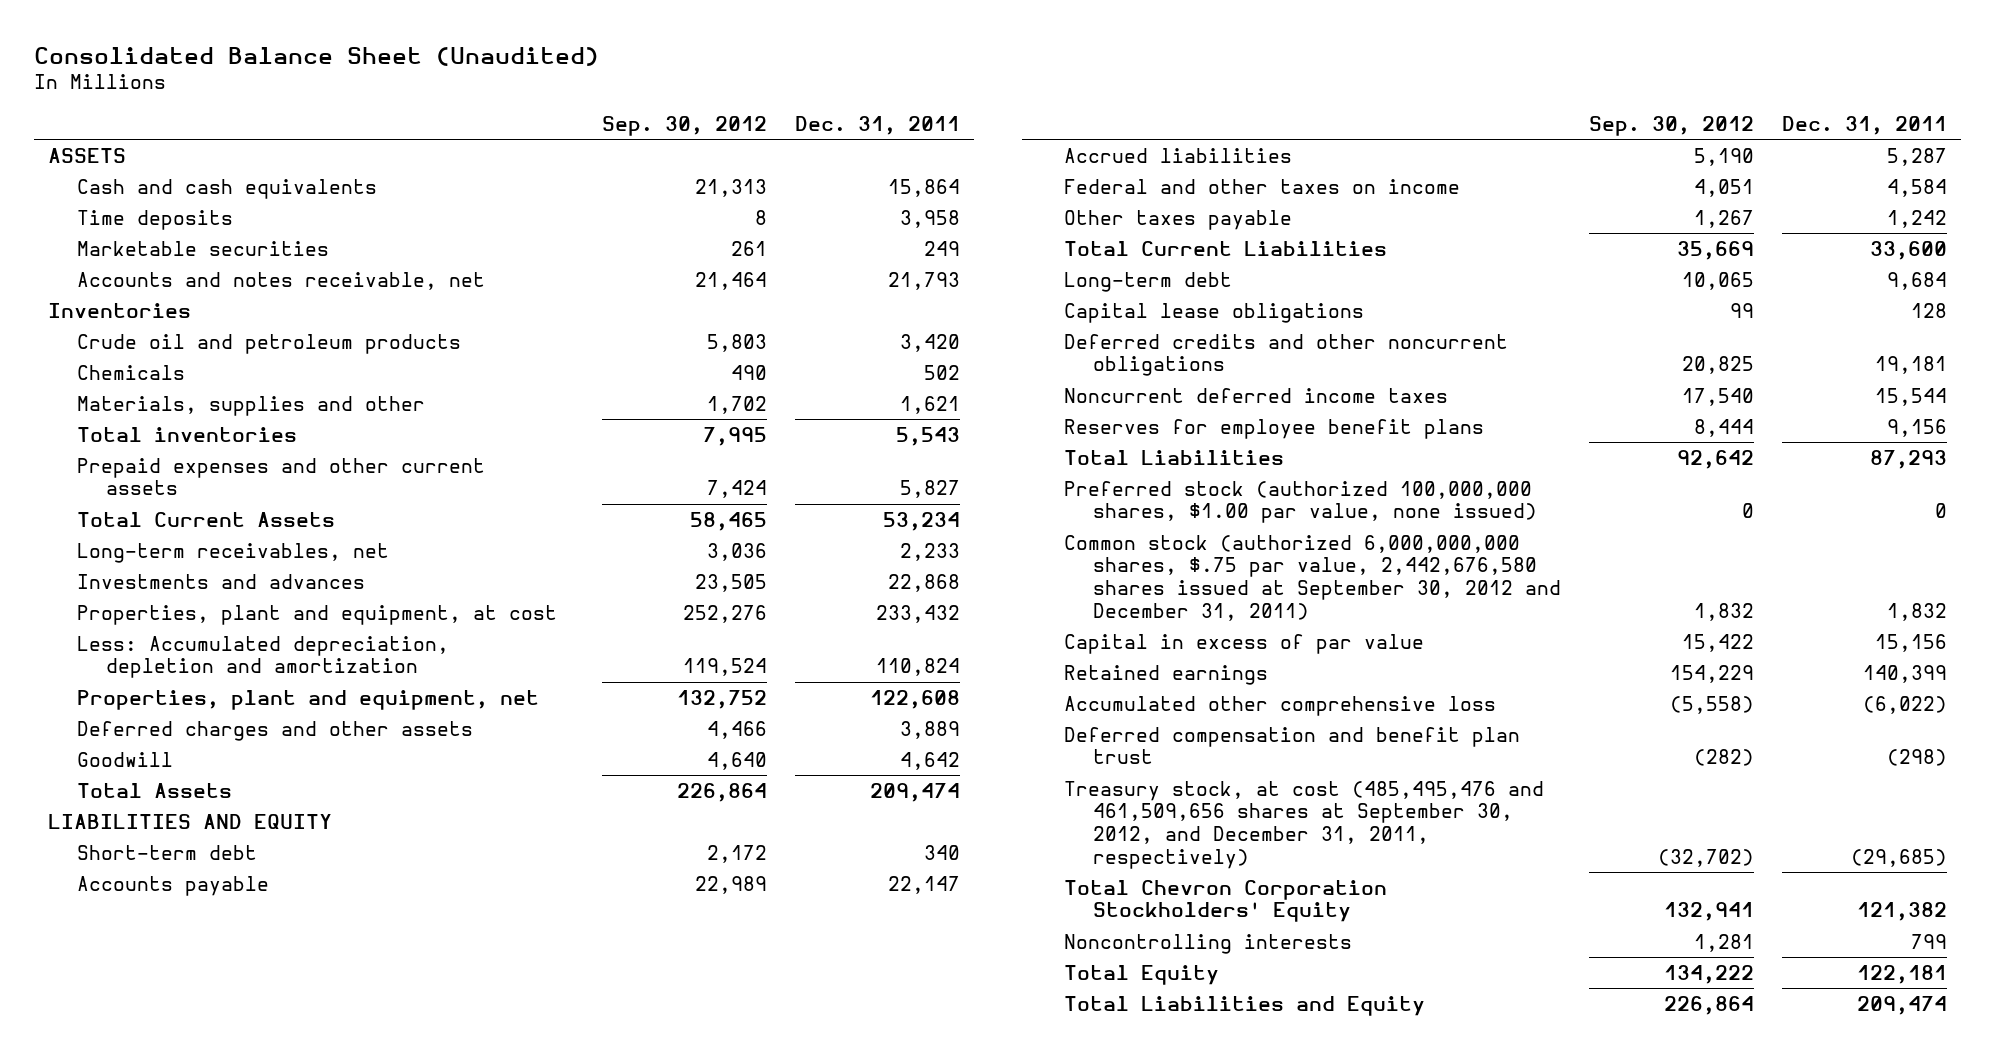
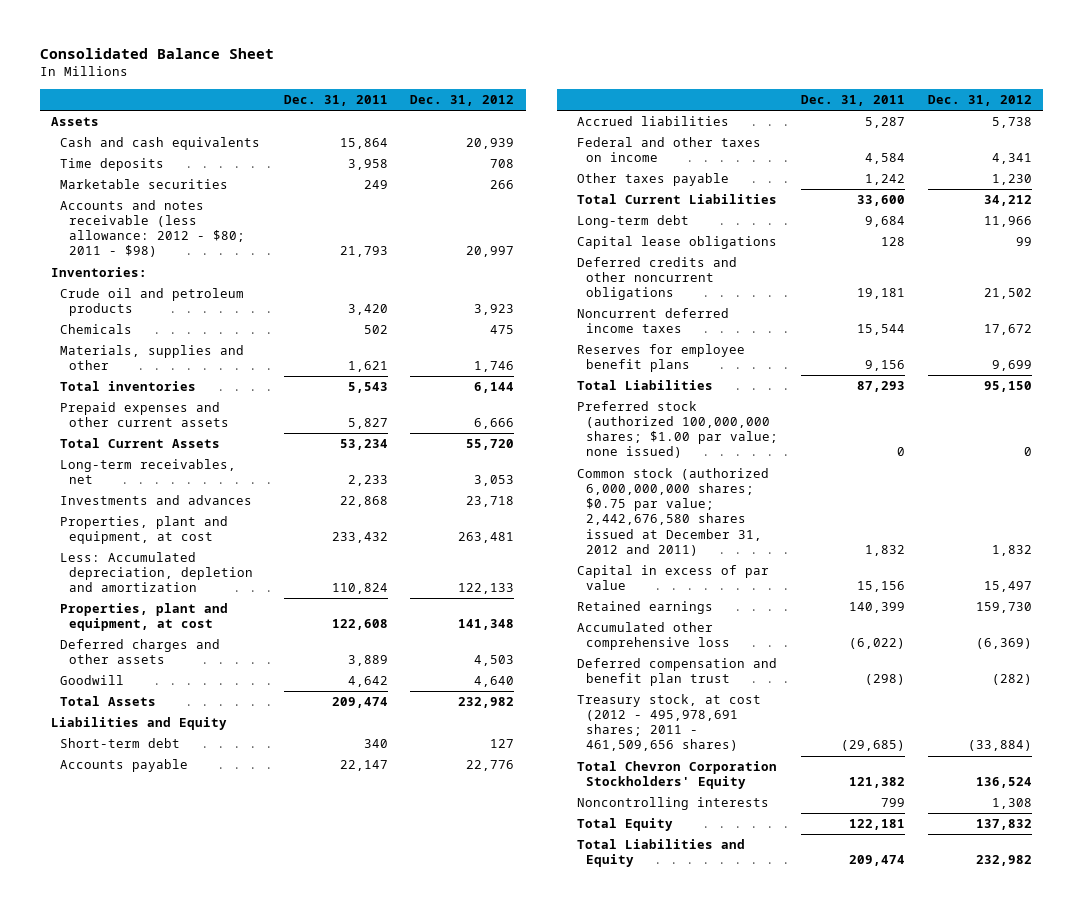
[34,46,600,66] Consolidated Balance Sheet (Unaudited) -> [39,48,274,60] Consolidated Balance Sheet
[601,116,767,137] Sep. 30, 2012 -> none
none -> [410,95,515,107] Dec. 31, 2012
[48,147,127,163] ASSETS -> [51,117,100,127] Assets
[76,271,485,290] Accounts and notes receivable, net -> [60,200,246,258] Accounts and notes receivable (less allowance: 2012 - $80; 2011 - $98)
[48,302,192,318] Inventories -> [51,267,148,278] Inventories:
[76,689,539,710] Properties, plant and equipment, net -> [60,603,229,632] Properties, plant and equipment, at cost
[48,813,333,829] LIABILITIES AND EQUITY -> [51,717,228,731] Liabilities and Equity
[1064,480,1537,524] Preferred stock (authorized 100,000,000 shares, $1.00 par value, none issued) -> [577,401,779,459] Preferred stock (authorized 100,000,000 shares; $1.00 par value; none issued)
[1064,534,1561,622] Common stock (authorized 6,000,000,000 shares, $.75 par value, 2,442,676,580 shares issued at September 30, 2012 and December 31, 2011) -> [577,468,770,556] Common stock (authorized 6,000,000,000 shares; $0.75 par value; 2,442,676,580 shares issued at December 31, 2012 and 2011)
[1064,780,1545,870] Treasury stock, at cost (485,495,476 and 461,509,656 shares at September 30, 2012, and December 31, 2011, respectively) -> [577,694,762,752] Treasury stock, at cost (2012 - 495,978,691 shares; 2011 - 461,509,656 shares)

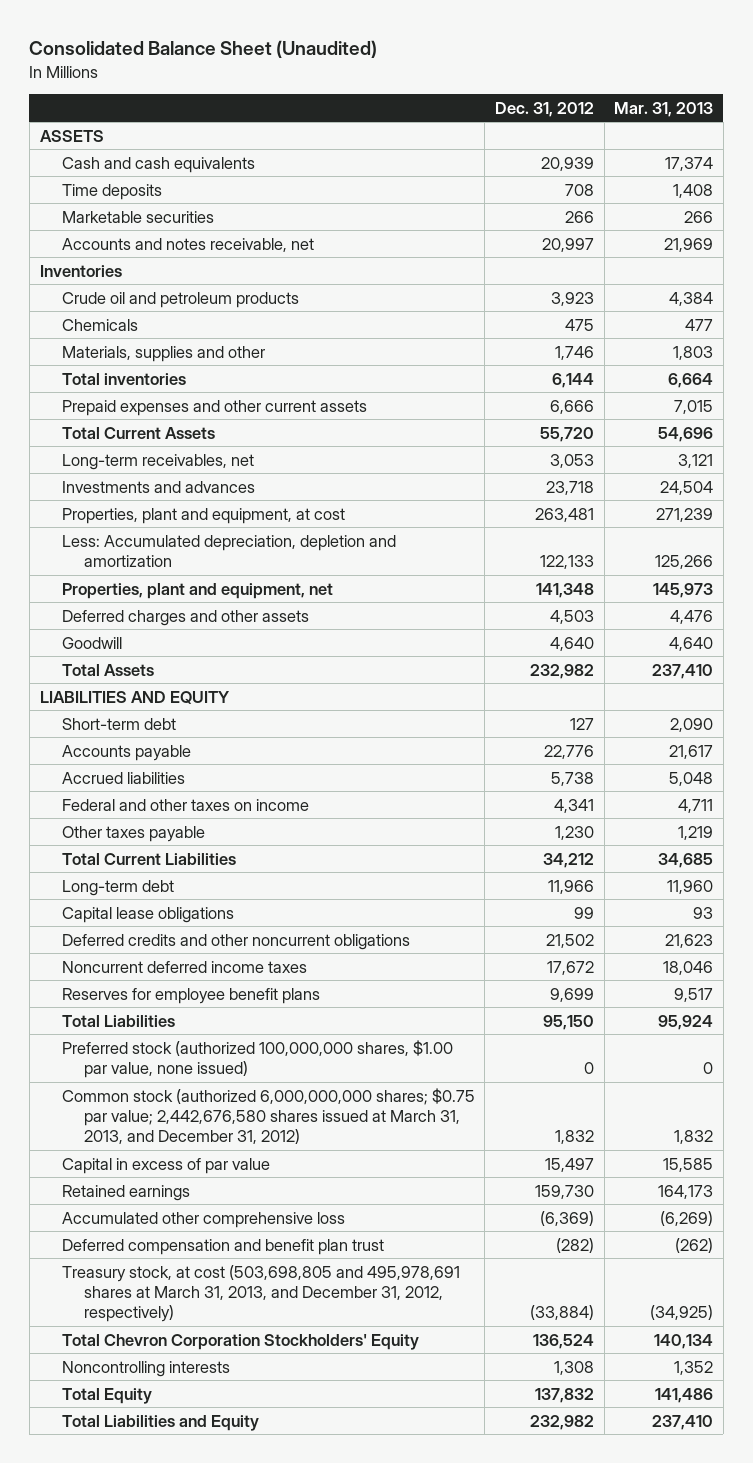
[39,48,274,60] Consolidated Balance Sheet -> [29,40,378,59] Consolidated Balance Sheet (Unaudited)
[283,95,388,107] Dec. 31, 2011 -> none
none -> [614,101,714,117] Mar. 31, 2013
[51,117,100,127] Assets -> [39,129,104,142] ASSETS
[60,200,246,258] Accounts and notes receivable (less allowance: 2012 - $80; 2011 - $98) -> [61,237,314,252] Accounts and notes receivable, net
[51,267,148,278] Inventories: -> [39,264,122,277] Inventories
[60,603,229,632] Properties, plant and equipment, at cost -> [61,582,333,599] Properties, plant and equipment, net
[51,717,228,731] Liabilities and Equity -> [39,690,230,704] LIABILITIES AND EQUITY
[577,401,779,459] Preferred stock (authorized 100,000,000 shares; $1.00 par value; none issued) -> [61,1039,453,1078] Preferred stock (authorized 100,000,000 shares, $1.00 par value, none issued)
[577,468,770,556] Common stock (authorized 6,000,000,000 shares; $0.75 par value; 2,442,676,580 shares issued at December 31, 2012 and 2011) -> [61,1087,475,1145] Common stock (authorized 6,000,000,000 shares; $0.75 par value; 2,442,676,580 shares issued at March 31, 2013, and December 31, 2012)
[577,694,762,752] Treasury stock, at cost (2012 - 495,978,691 shares; 2011 - 461,509,656 shares) -> [61,1264,460,1323] Treasury stock, at cost (503,698,805 and 495,978,691 shares at March 31, 2013, and December 31, 2012, respectively)

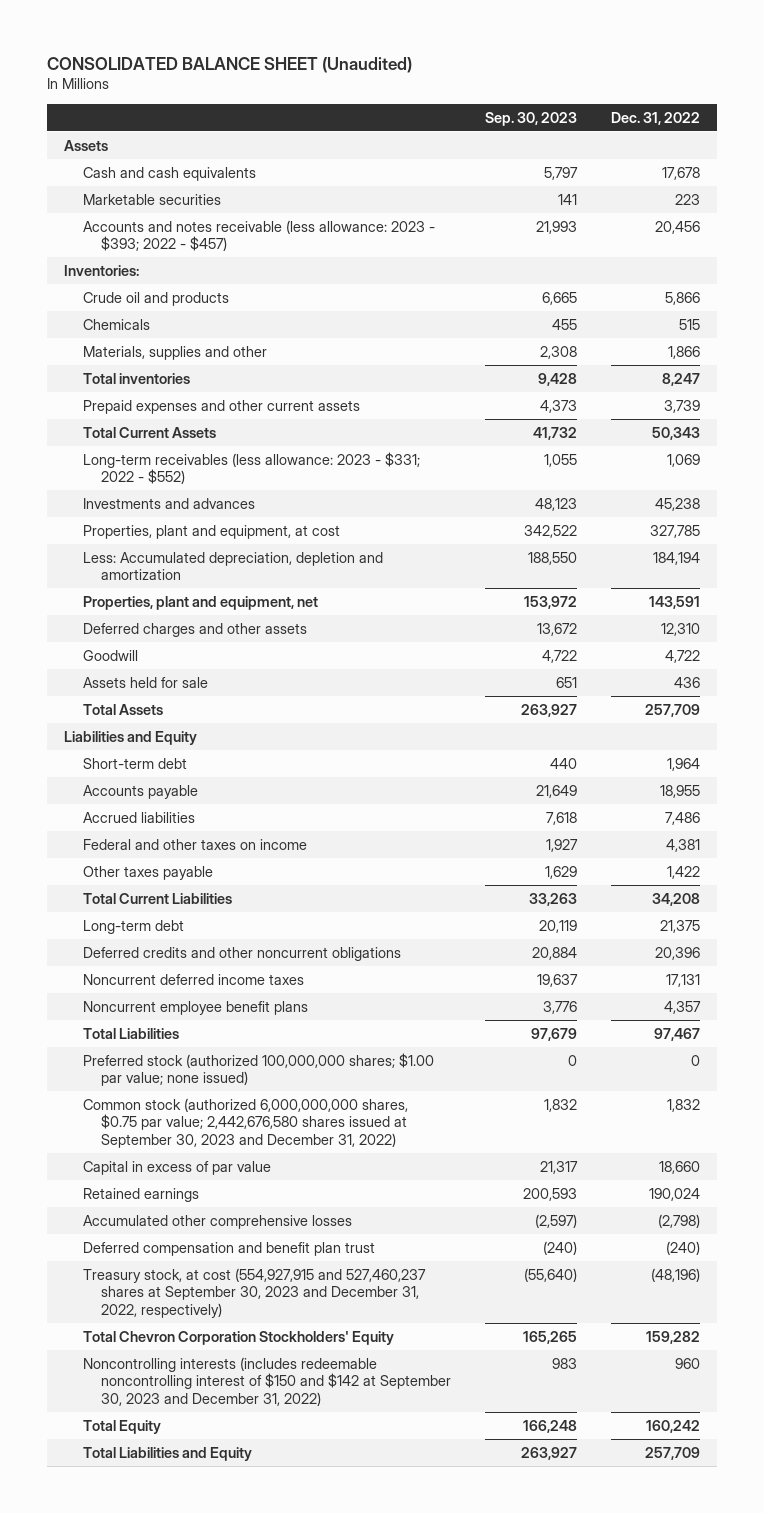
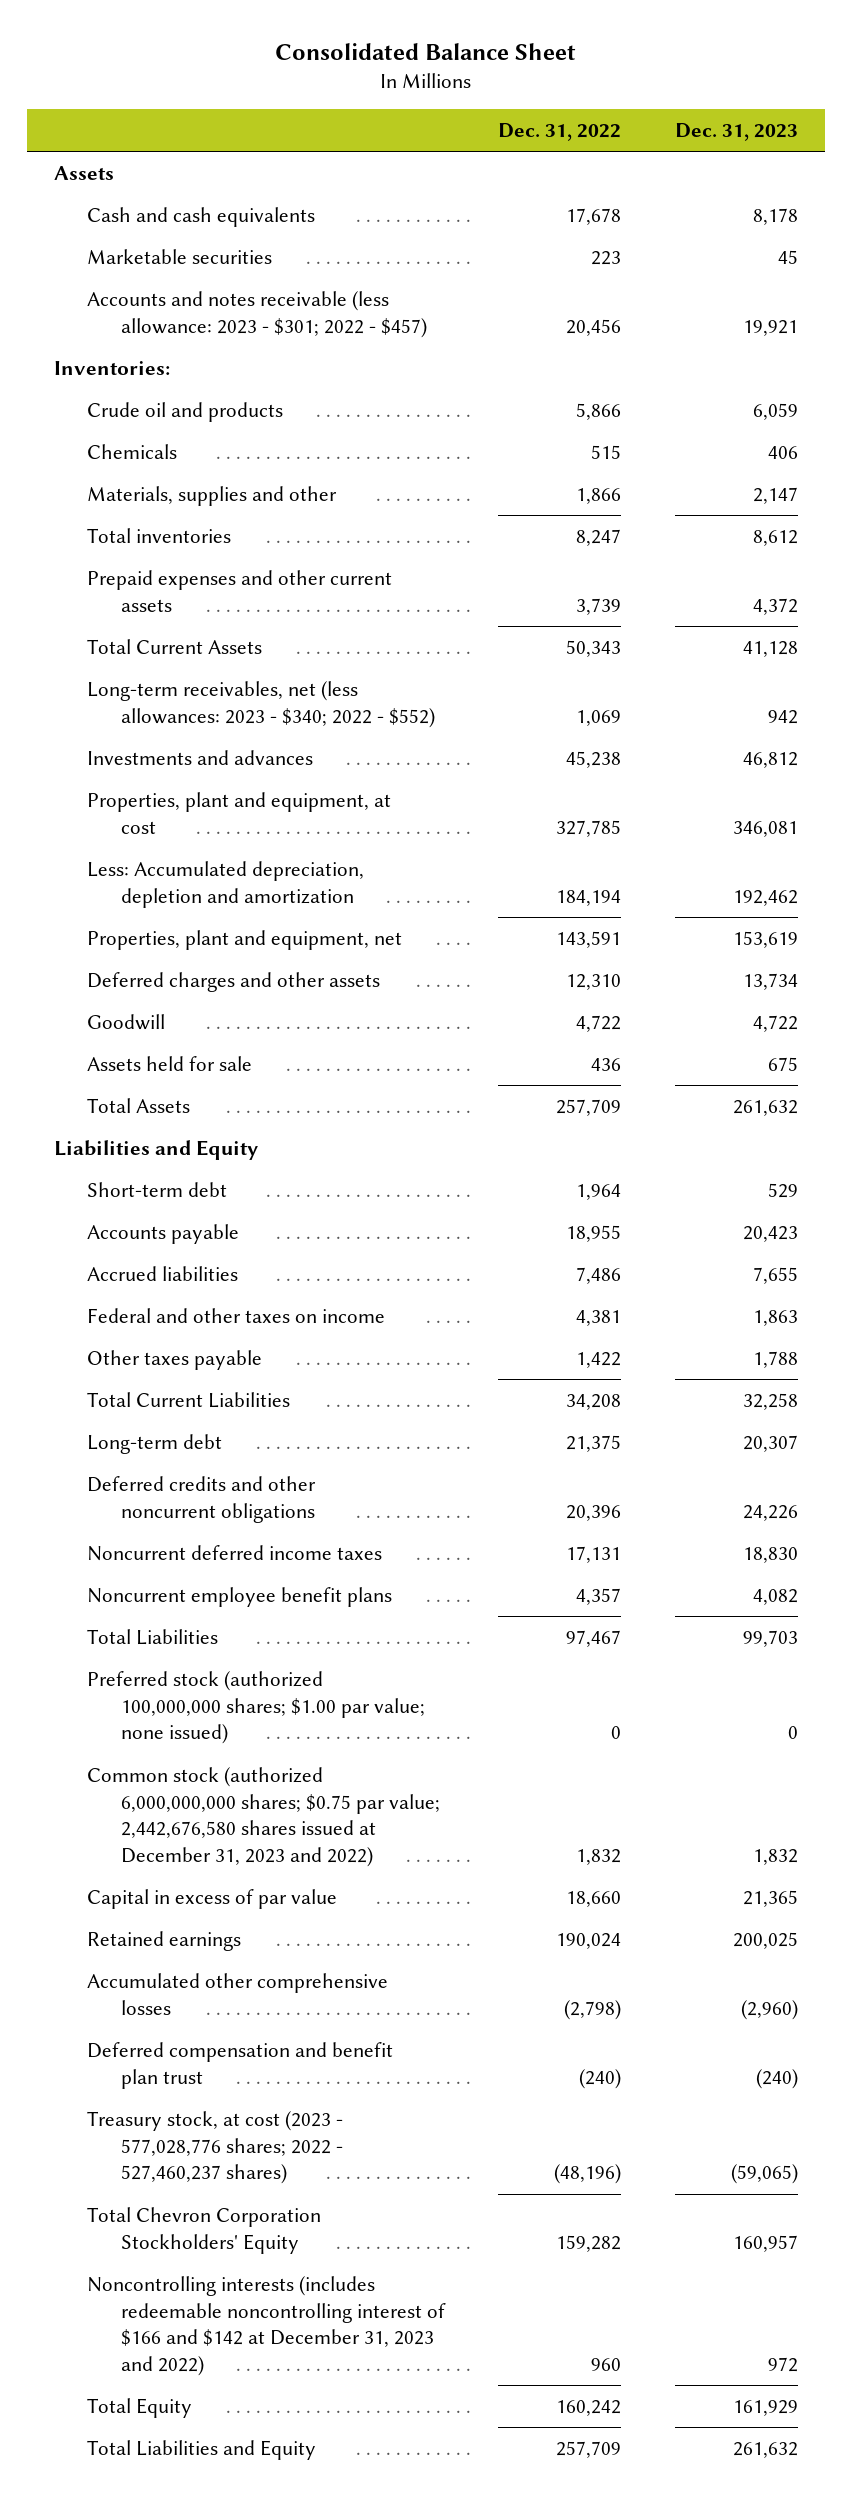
[47,56,413,73] CONSOLIDATED BALANCE SHEET (Unaudited) -> [274,42,576,60] Consolidated Balance Sheet
[485,111,578,126] Sep. 30, 2023 -> none
none -> [674,122,798,141] Dec. 31, 2023
[82,219,435,252] Accounts and notes receivable (less allowance: 2023 - $393; 2022 - $457) -> [87,291,427,338] Accounts and notes receivable (less allowance: 2023 - $301; 2022 - $457)
[82,451,420,485] Long-term receivables (less allowance: 2023 - $331; 2022 - $552) -> [87,681,435,728] Long-term receivables, net (less allowances: 2023 - $340; 2022 - $552)
[82,1097,408,1148] Common stock (authorized 6,000,000,000 shares, $0.75 par value; 2,442,676,580 shares issued at September 30, 2023 and December 31, 2022) -> [87,1767,440,1867] Common stock (authorized 6,000,000,000 shares; $0.75 par value; 2,442,676,580 shares issued at December 31, 2023 and 2022)
[82,1267,426,1318] Treasury stock, at cost (554,927,915 and 527,460,237 shares at September 30, 2023 and December 31, 2022, respectively) -> [87,2111,344,2185] Treasury stock, at cost (2023 - 577,028,776 shares; 2022 - 527,460,237 shares)
[82,1356,452,1406] Noncontrolling interests (includes redeemable noncontrolling interest of $150 and $142 at September 30, 2023 and December 31, 2022) -> [87,2276,446,2376] Noncontrolling interests (includes redeemable noncontrolling interest of $166 and $142 at December 31, 2023 and 2022)

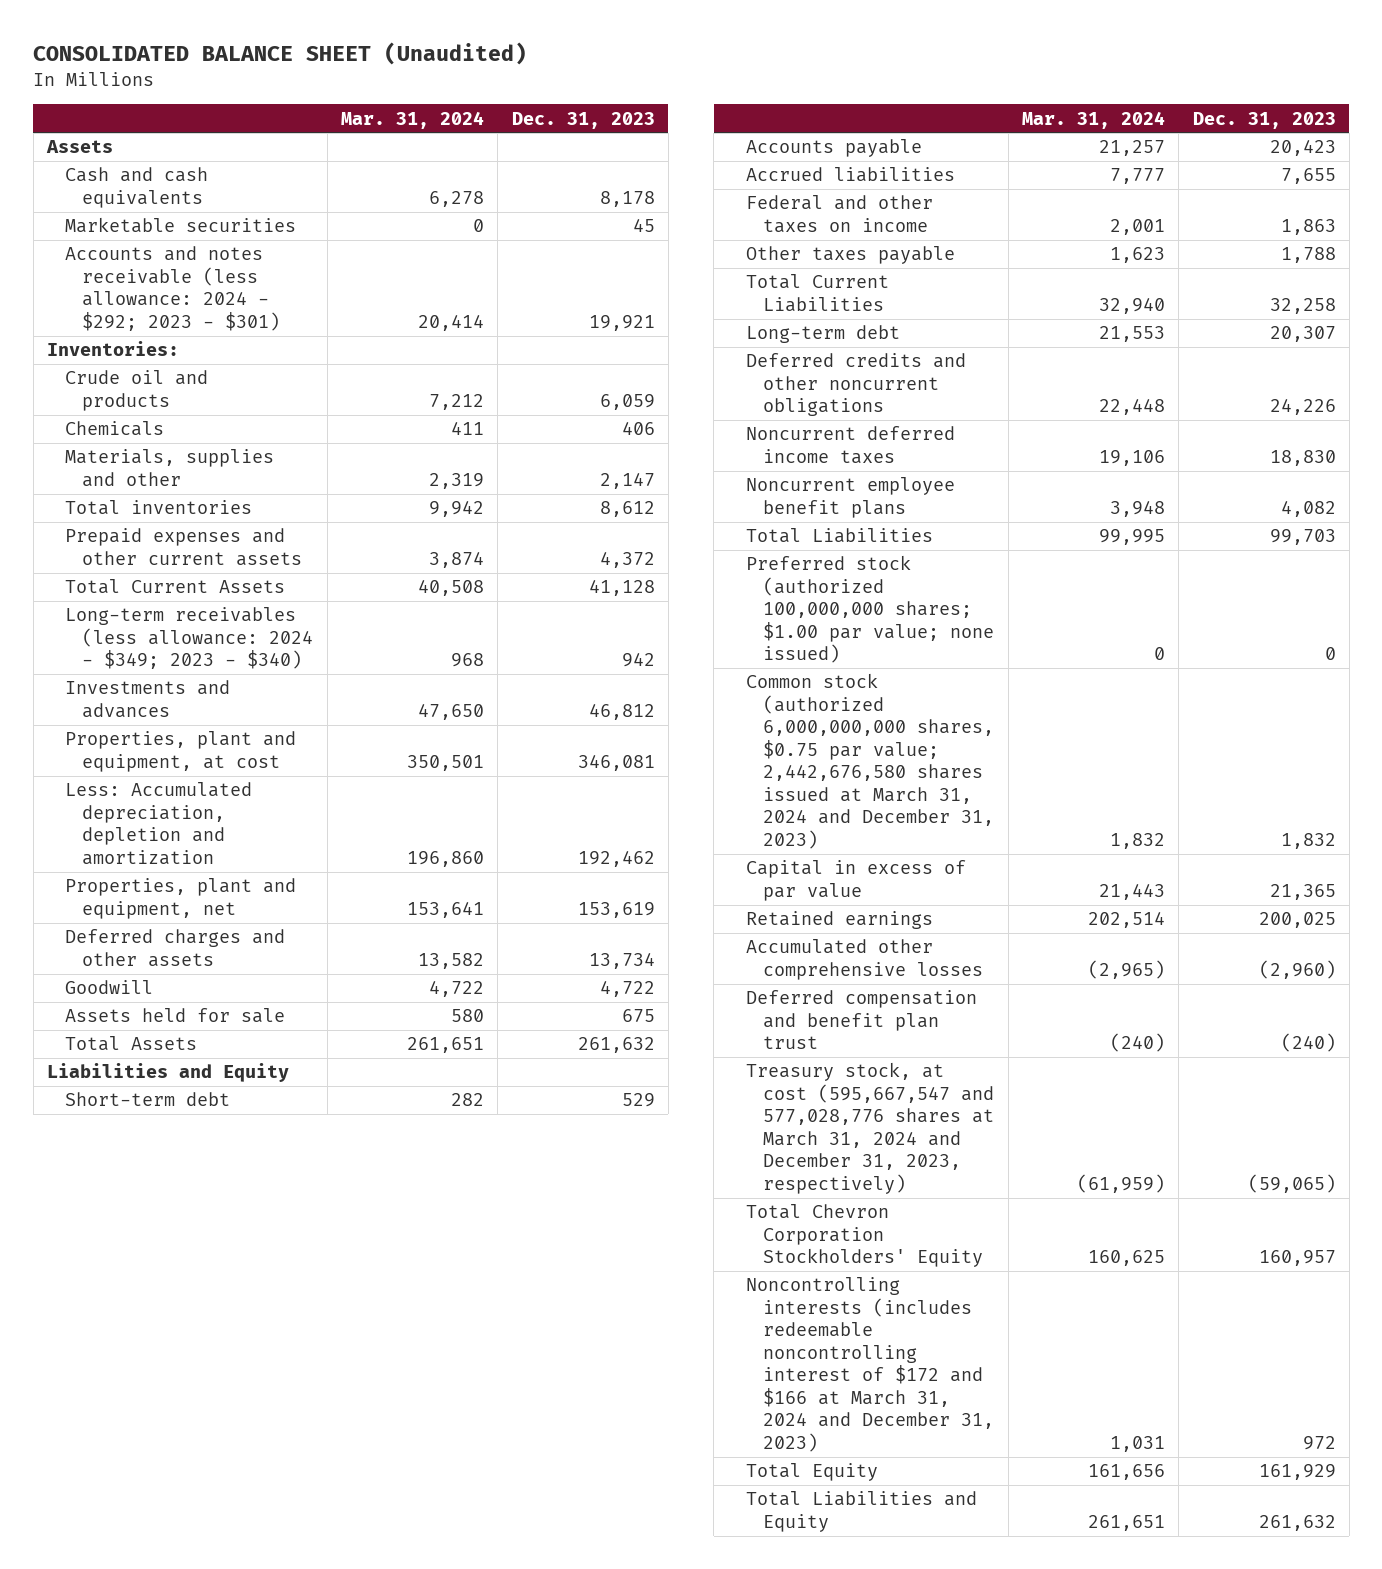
[274,42,576,60] Consolidated Balance Sheet -> [33,42,528,66] CONSOLIDATED BALANCE SHEET (Unaudited)
[498,122,622,141] Dec. 31, 2022 -> none
none -> [341,110,485,129] Mar. 31, 2024
[87,291,427,338] Accounts and notes receivable (less allowance: 2023 - $301; 2022 - $457) -> [64,246,281,331] Accounts and notes receivable (less allowance: 2024 - $292; 2023 - $301)
[87,681,435,728] Long-term receivables, net (less allowances: 2023 - $340; 2022 - $552) -> [64,607,314,670] Long-term receivables (less allowance: 2024 - $349; 2023 - $340)
[87,1767,440,1867] Common stock (authorized 6,000,000,000 shares; $0.75 par value; 2,442,676,580 shares issued at December 31, 2023 and 2022) -> [745,673,995,849] Common stock (authorized 6,000,000,000 shares, $0.75 par value; 2,442,676,580 shares issued at March 31, 2024 and December 31, 2023)
[87,2111,344,2185] Treasury stock, at cost (2023 - 577,028,776 shares; 2022 - 527,460,237 shares) -> [745,1062,995,1194] Treasury stock, at cost (595,667,547 and 577,028,776 shares at March 31, 2024 and December 31, 2023, respectively)
[87,2276,446,2376] Noncontrolling interests (includes redeemable noncontrolling interest of $166 and $142 at December 31, 2023 and 2022) -> [745,1277,995,1452] Noncontrolling interests (includes redeemable noncontrolling interest of $172 and $166 at March 31, 2024 and December 31, 2023)

